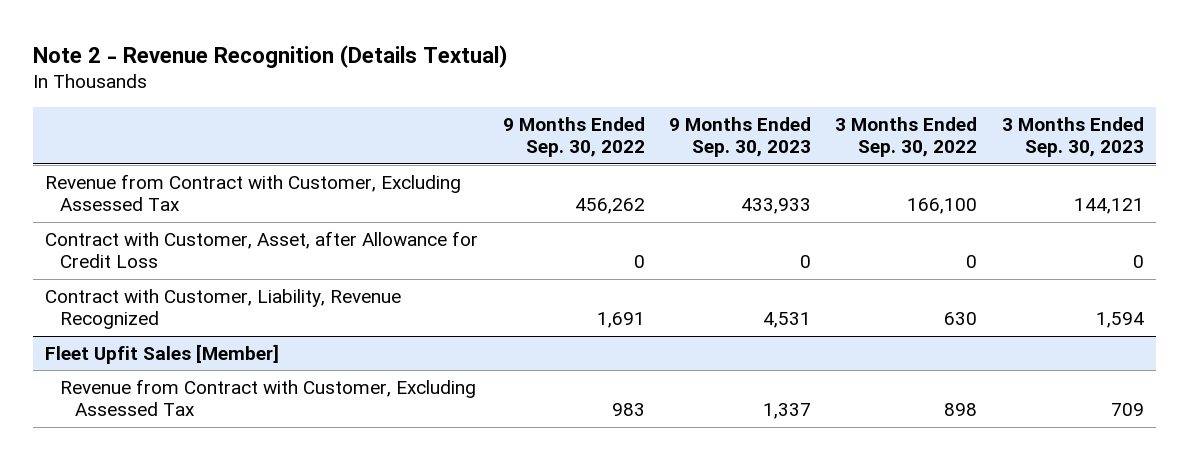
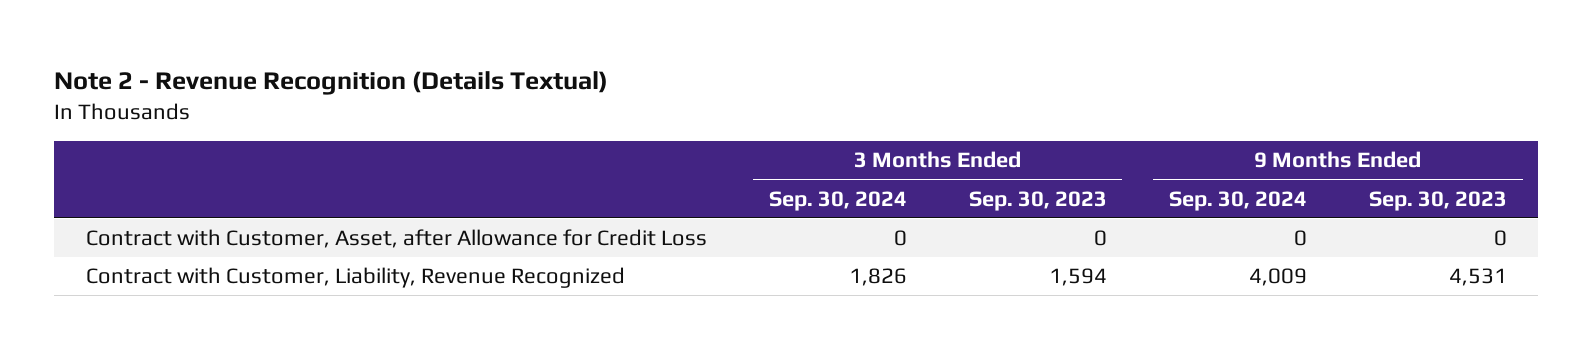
[502,117,645,158] 9 Months Ended Sep. 30, 2022 -> none
[835,117,978,158] 3 Months Ended Sep. 30, 2022 -> none
none -> [768,190,907,211] Sep. 30, 2024
none -> [1168,190,1307,211] Sep. 30, 2024
[45,173,462,212] Revenue from Contract with Customer, Excluding Assessed Tax -> none
[45,343,280,364] Fleet Upfit Sales [Member] -> none
[60,378,477,417] Revenue from Contract with Customer, Excluding Assessed Tax -> none

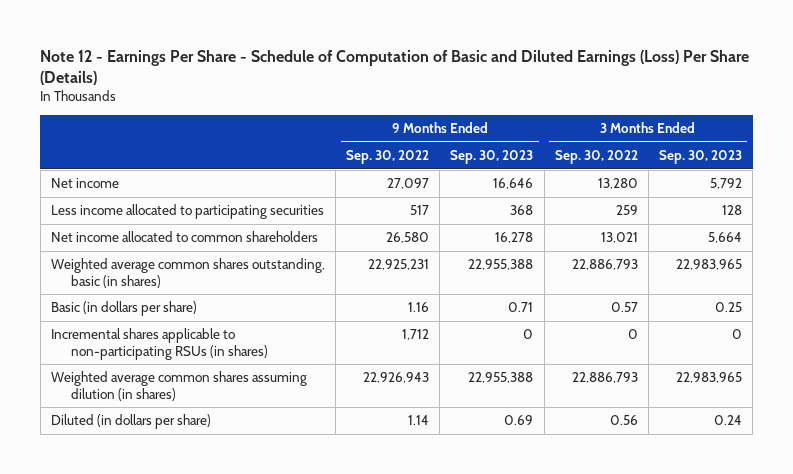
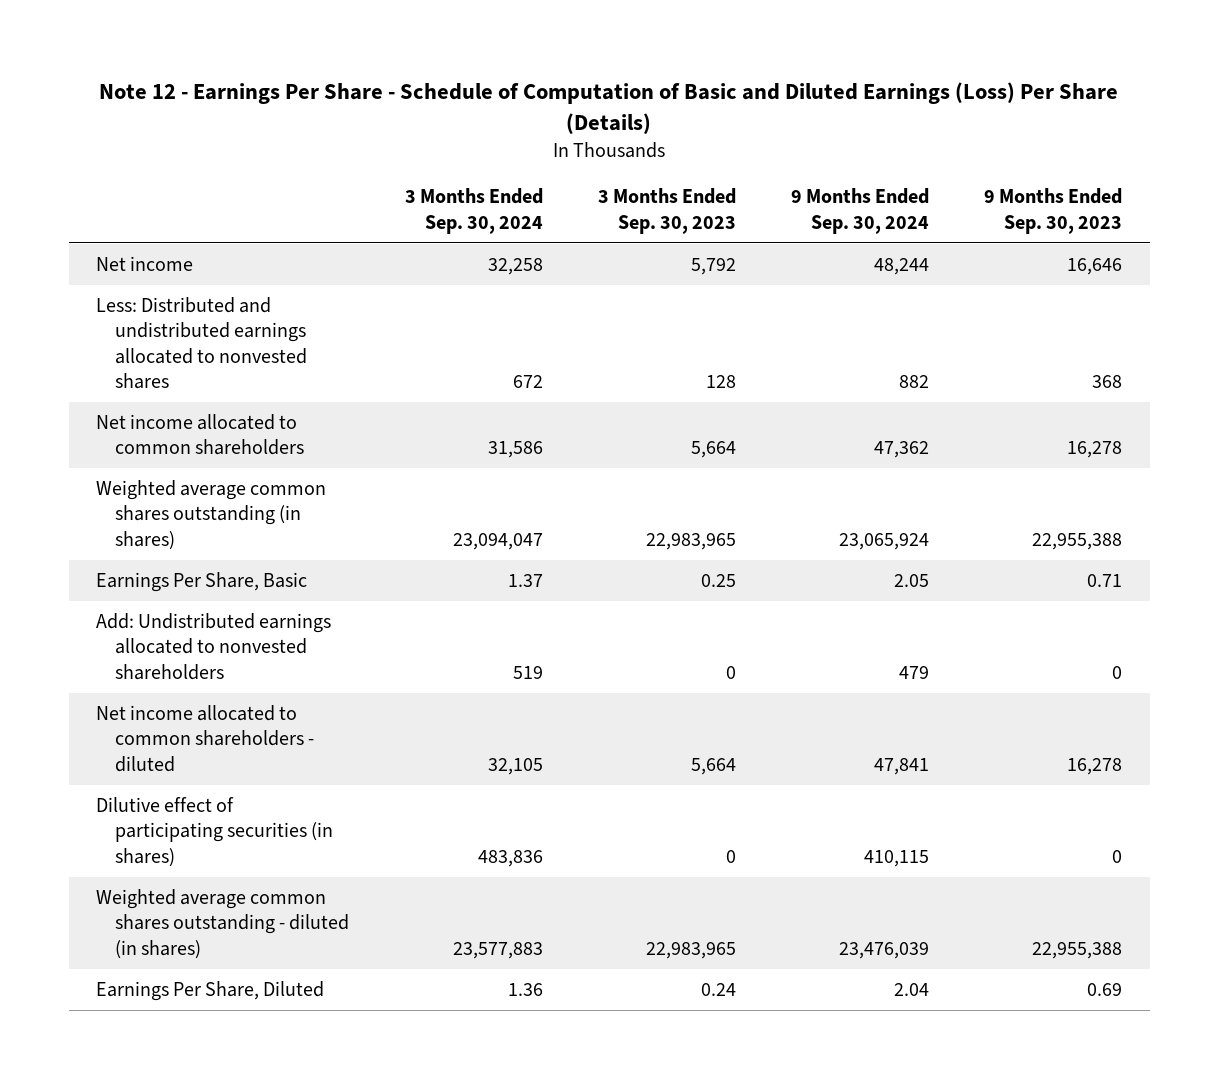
[346,149,430,164] Sep. 30, 2022 -> none
[554,149,638,164] Sep. 30, 2022 -> none
none -> [404,188,543,234] 3 Months Ended Sep. 30, 2024
none -> [790,188,929,234] 9 Months Ended Sep. 30, 2024
[50,204,324,220] Less income allocated to participating securities -> [96,297,308,390] Less: Distributed and undistributed earnings allocated to nonvested shares
[50,328,268,360] Incremental shares applicable to non-participating RSUs (in shares) -> none
[50,258,325,288] Weighted average common shares outstanding, basic (in shares) -> [96,480,327,550] Weighted average common shares outstanding (in shares)
[50,301,197,317] Basic (in dollars per share) -> [96,572,308,593] Earnings Per Share, Basic
none -> [96,613,332,680] Add: Undistributed earnings allocated to nonvested shareholders
none -> [96,705,315,772] Net income allocated to common shareholders - diluted
none -> [96,797,334,867] Dilutive effect of participating securities (in shares)
[50,371,307,401] Weighted average common shares assuming dilution (in shares) -> [96,889,350,959] Weighted average common shares outstanding - diluted (in shares)
[50,414,211,430] Diluted (in dollars per share) -> [96,981,325,1002] Earnings Per Share, Diluted

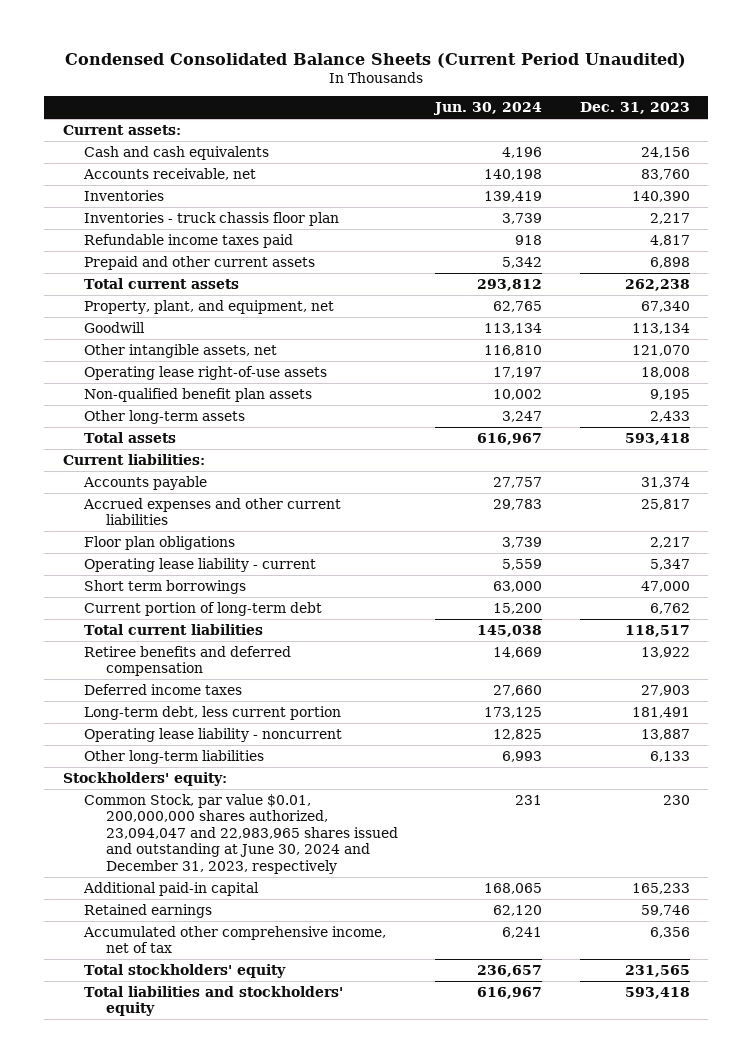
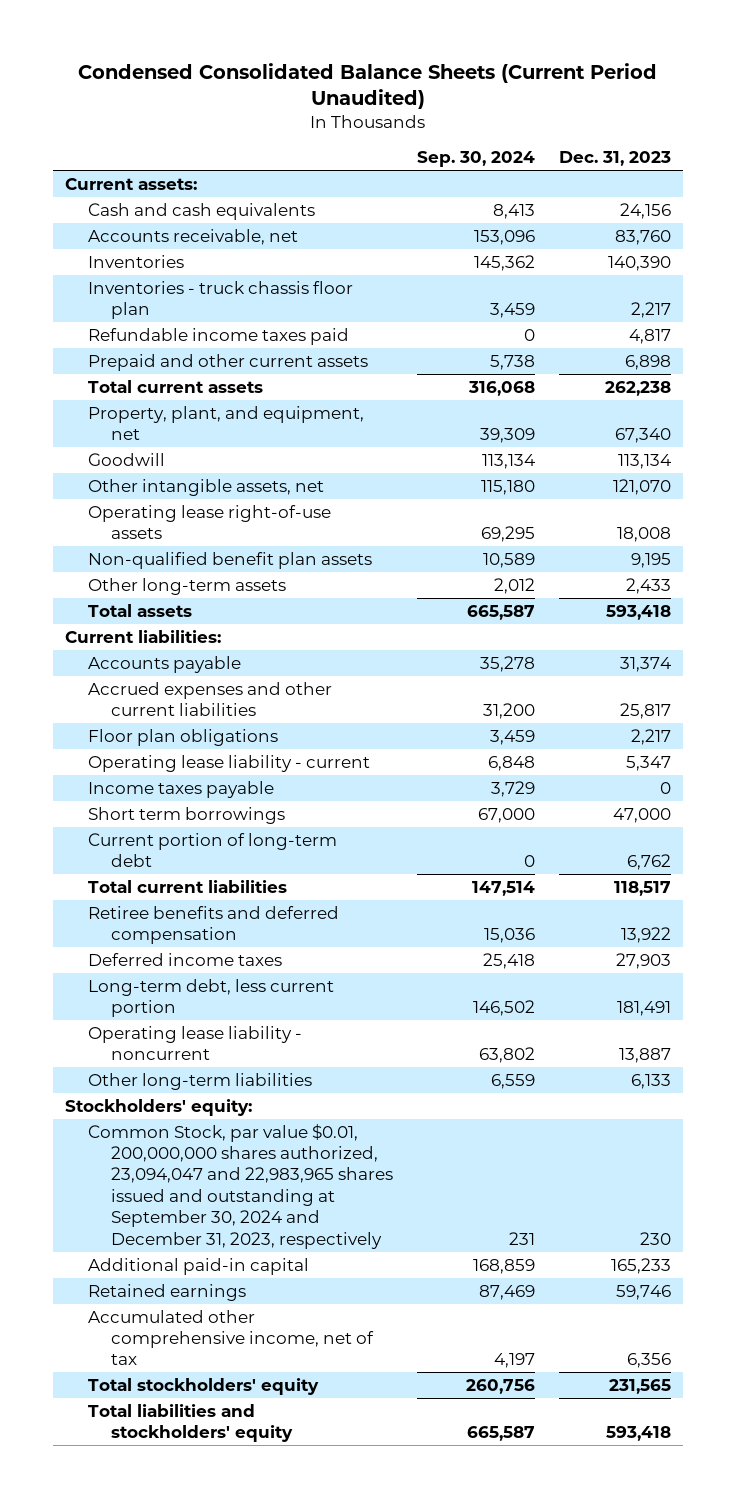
[433,102,543,116] Jun. 30, 2024 -> none
none -> [416,151,535,168] Sep. 30, 2024
none -> [87,780,274,798] Income taxes payable
[84,793,398,874] Common Stock, par value $0.01, 200,000,000 shares authorized, 23,094,047 and 22,983,965 shares issued and outstanding at June 30, 2024 and December 31, 2023, respectively -> [87,1123,393,1249] Common Stock, par value $0.01, 200,000,000 shares authorized, 23,094,047 and 22,983,965 shares issued and outstanding at September 30, 2024 and December 31, 2023, respectively

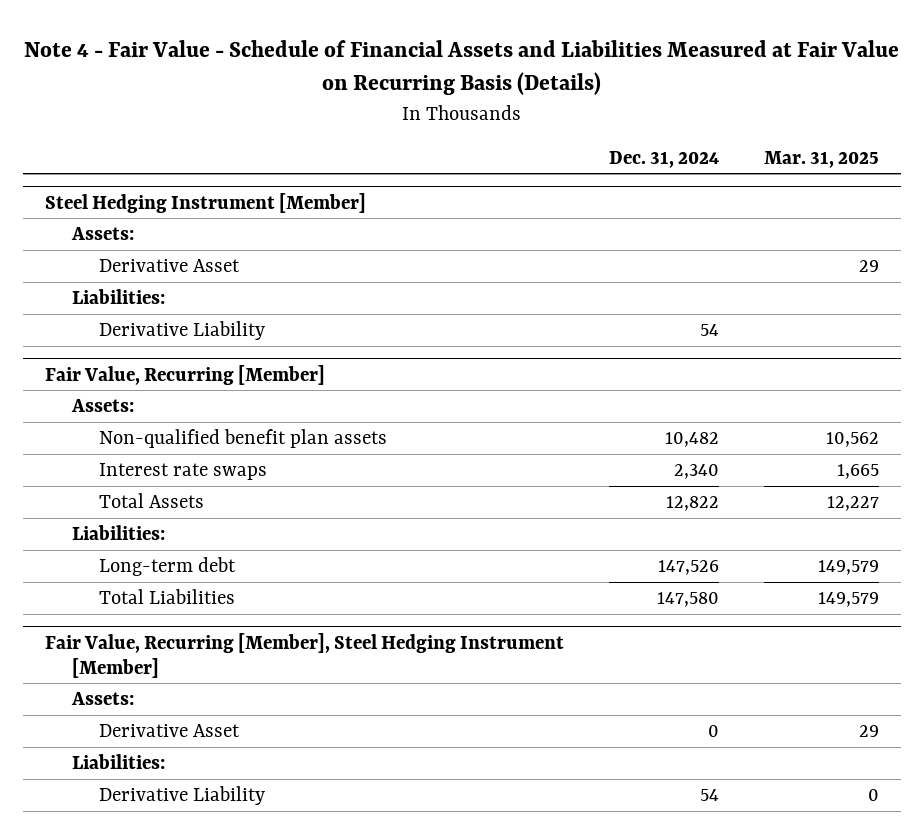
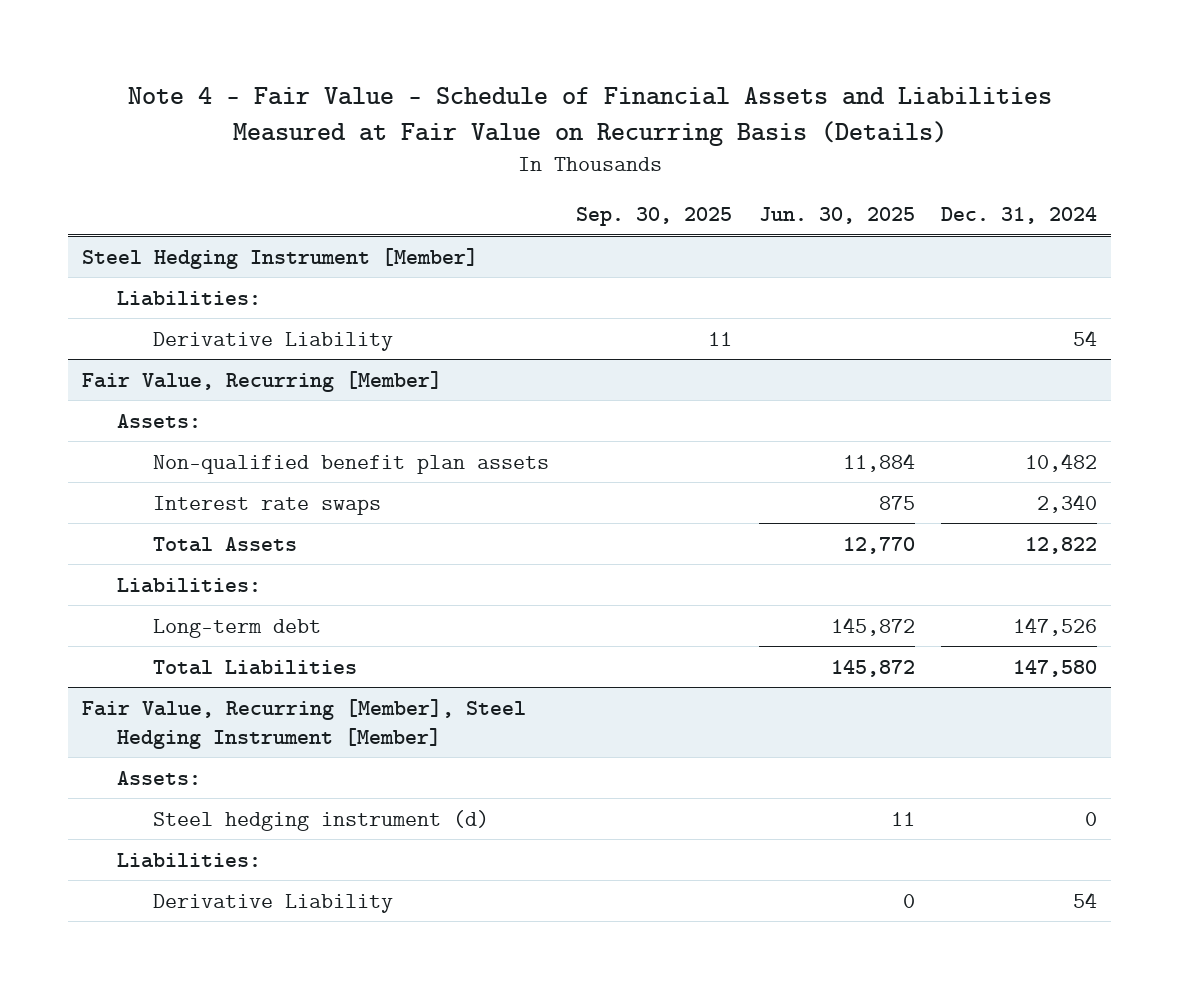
[763,150,879,168] Mar. 31, 2025 -> none
none -> [575,207,732,227] Sep. 30, 2025
none -> [758,207,915,225] Jun. 30, 2025
[71,226,135,240] Assets: -> none
[98,258,240,272] Derivative Asset -> none
[98,723,240,737] Derivative Asset -> [152,809,489,831] Steel hedging instrument (d)

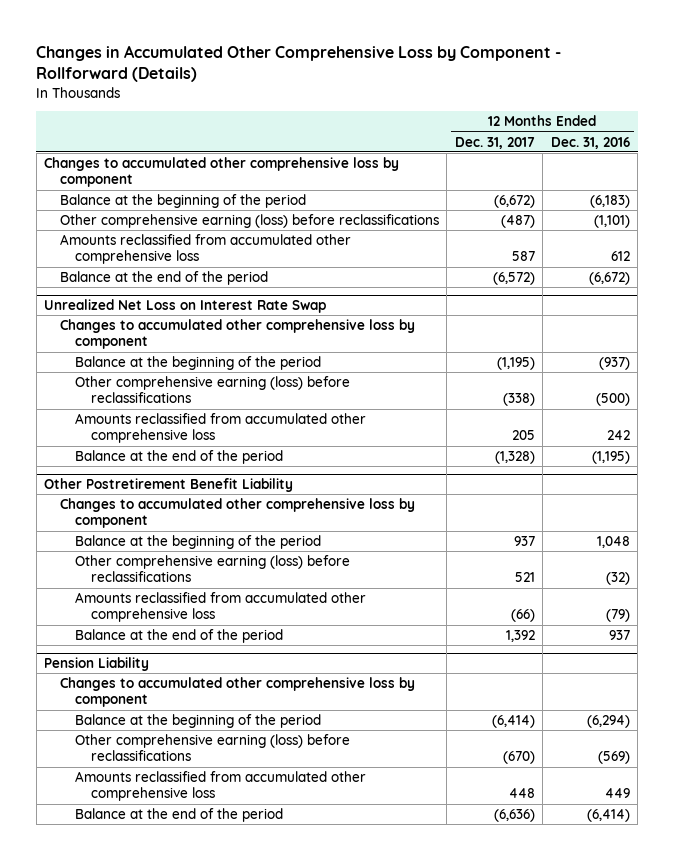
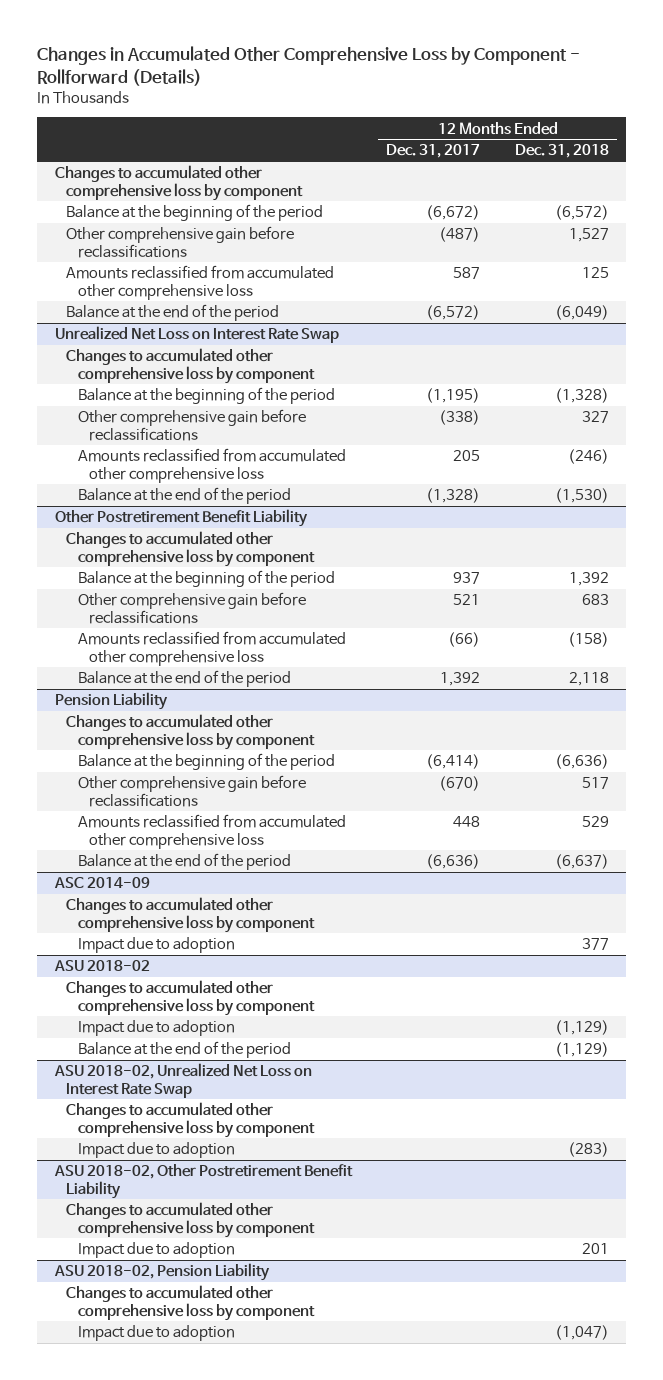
[550,136,630,149] Dec. 31, 2016 -> none
none -> [514,144,609,159] Dec. 31, 2018
[59,214,439,229] Other comprehensive earning (loss) before reclassifications -> [66,226,295,258] Other comprehensive gain before reclassifications
[75,376,351,404] Other comprehensive earning (loss) before reclassifications -> [77,409,306,441] Other comprehensive gain before reclassifications
[75,555,351,583] Other comprehensive earning (loss) before reclassifications -> [77,592,306,624] Other comprehensive gain before reclassifications
[75,734,351,762] Other comprehensive earning (loss) before reclassifications -> [77,775,306,807] Other comprehensive gain before reclassifications
none -> [53,877,150,889] ASC 2014-09
none -> [66,897,315,933] Changes to accumulated other comprehensive loss by component
none -> [77,937,235,954] Impact due to adoption
none -> [53,960,150,972] ASU 2018-02
none -> [66,980,315,1016] Changes to accumulated other comprehensive loss by component
none -> [77,1020,235,1037] Impact due to adoption
none -> [77,1041,291,1059] Balance at the end of the period
none -> [53,1063,312,1098] ASU 2018-02, Unrealized Net Loss on Interest Rate Swap
none -> [66,1102,315,1138] Changes to accumulated other comprehensive loss by component
none -> [77,1142,235,1159] Impact due to adoption
none -> [53,1164,353,1199] ASU 2018-02, Other Postretirement Benefit Liability
none -> [66,1202,315,1238] Changes to accumulated other comprehensive loss by component
none -> [77,1242,235,1259] Impact due to adoption
none -> [53,1263,270,1282] ASU 2018-02, Pension Liability
none -> [66,1285,315,1321] Changes to accumulated other comprehensive loss by component
none -> [77,1325,235,1342] Impact due to adoption

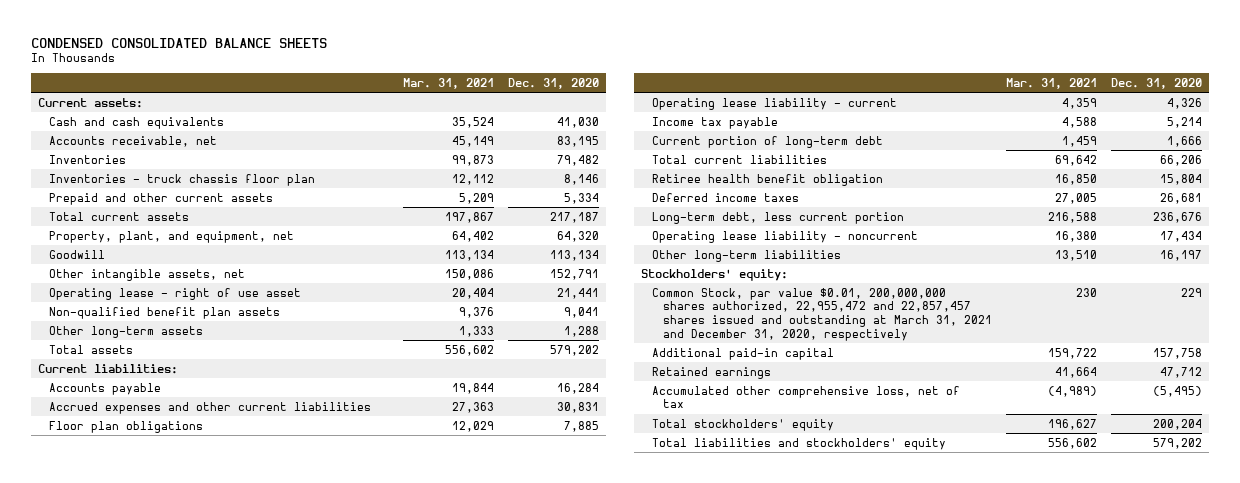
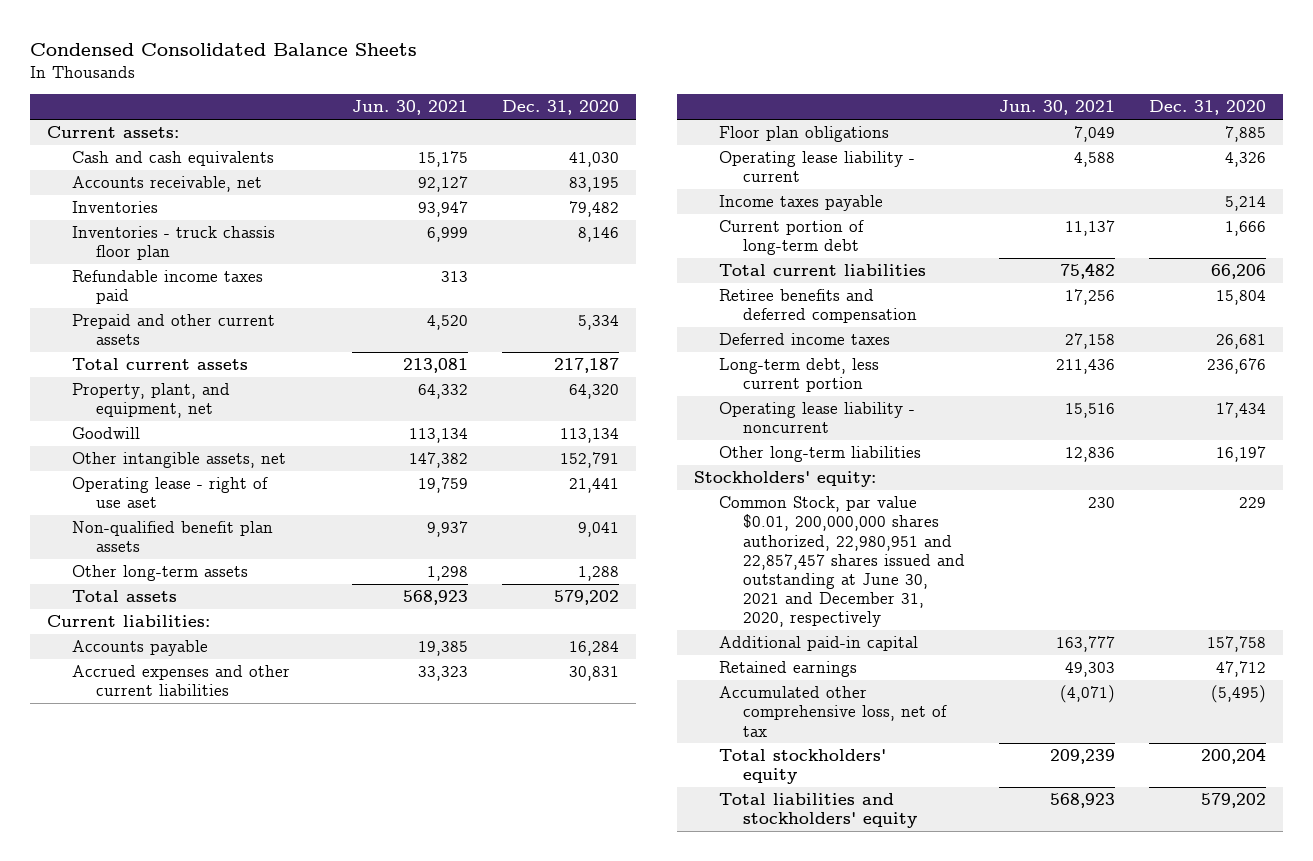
[30,37,327,48] CONDENSED CONSOLIDATED BALANCE SHEETS -> [30,42,418,56] Condensed Consolidated Balance Sheets
[403,77,495,89] Mar. 31, 2021 -> none
none -> [352,100,469,116] Jun. 30, 2021
none -> [71,270,263,305] Refundable income taxes paid
[48,287,301,300] Operating lease - right of use asset -> [71,477,268,509] Operating lease - right of use aset
[651,116,778,129] Income tax payable -> [718,195,883,212] Income taxes payable
[651,173,883,186] Retiree health benefit obligation -> [718,289,918,324] Retiree benefits and deferred compensation
[651,287,992,341] Common Stock, par value $0.01, 200,000,000 shares authorized, 22,955,472 and 22,857,457 shares issued and outstanding at March 31, 2021 and December 31, 2020, respectively -> [718,496,966,628] Common Stock, par value $0.01, 200,000,000 shares authorized, 22,980,951 and 22,857,457 shares issued and outstanding at June 30, 2021 and December 31, 2020, respectively

